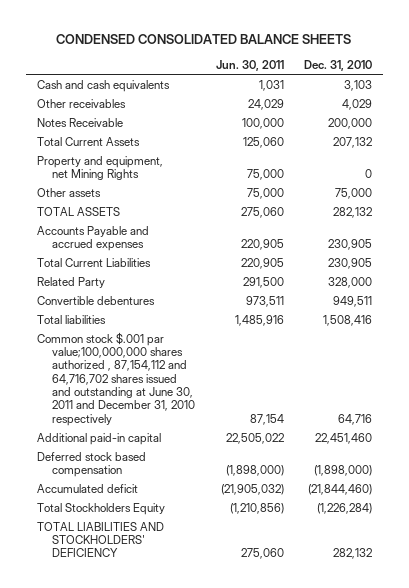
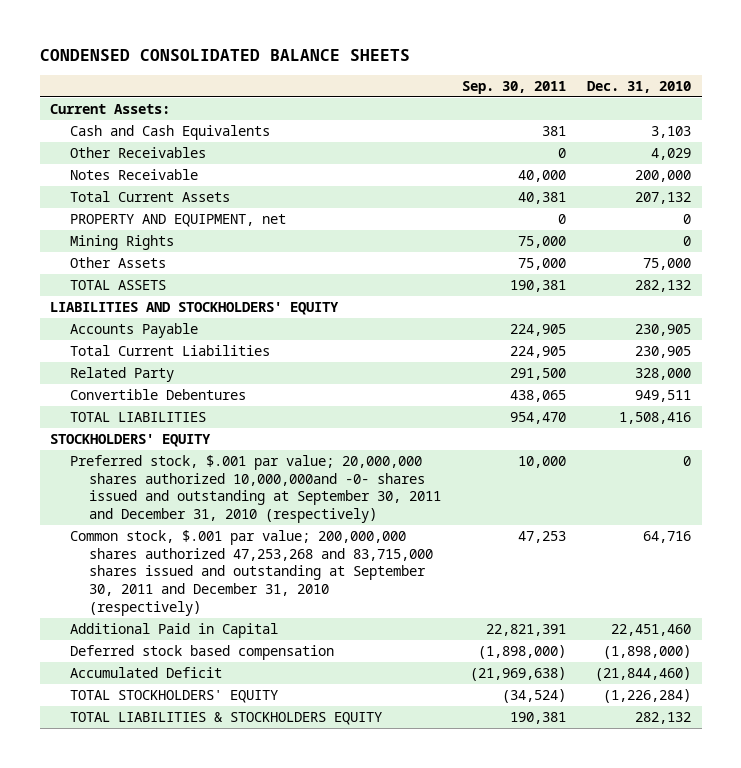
[215,60,284,72] Jun. 30, 2011 -> none
none -> [462,80,567,94] Sep. 30, 2011
none -> [49,103,170,114] Current Assets:
[36,79,170,92] Cash and cash equivalents -> [69,124,270,140] Cash and Cash Equivalents
[36,98,126,108] Other receivables -> [69,146,206,158] Other Receivables
[36,155,163,180] Property and equipment, net Mining Rights -> [69,213,286,227] PROPERTY AND EQUIPMENT, net
none -> [69,234,174,250] Mining Rights
[36,187,101,197] Other assets -> [69,256,166,268] Other Assets
none -> [49,301,339,315] LIABILITIES AND STOCKHOLDERS' EQUITY
[36,225,149,251] Accounts Payable and accrued expenses -> [69,322,198,338] Accounts Payable
[36,295,155,305] Convertible debentures -> [69,388,246,400] Convertible Debentures
[36,314,106,324] Total liabilities -> [69,411,206,422] TOTAL LIABILITIES
none -> [49,433,211,447] STOCKHOLDERS' EQUITY
none -> [69,454,442,524] Preferred stock, $.001 par value; 20,000,000 shares authorized 10,000,000and -0- shares issued and outstanding at September 30, 2011 and December 31, 2010 (respectively)
[36,331,195,426] Common stock $.001 par value;100,000,000 shares authorized , 87,154,112 and 64,716,702 shares issued and outstanding at June 30, 2011 and December 31, 2010 respectively -> [69,529,434,617] Common stock, $.001 par value; 200,000,000 shares authorized 47,253,268 and 83,715,000 shares issued and outstanding at September 30, 2011 and December 31, 2010 (respectively)
[36,432,161,445] Additional paid-in capital -> [69,622,278,638] Additional Paid in Capital
[36,483,138,493] Accumulated deficit -> [69,666,222,678] Accumulated Deficit
[36,502,165,515] Total Stockholders Equity -> [69,689,278,703] TOTAL STOCKHOLDERS' EQUITY
[36,521,164,558] TOTAL LIABILITIES AND STOCKHOLDERS' DEFICIENCY -> [69,711,382,725] TOTAL LIABILITIES & STOCKHOLDERS EQUITY

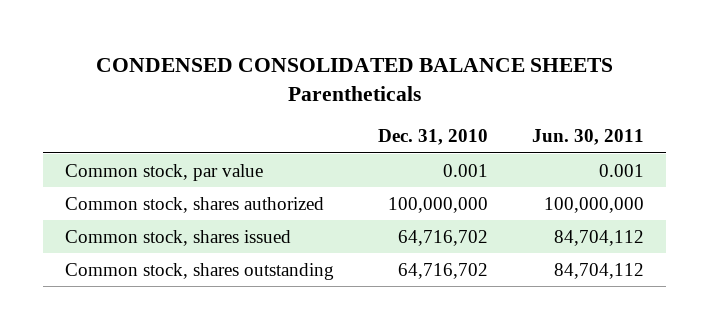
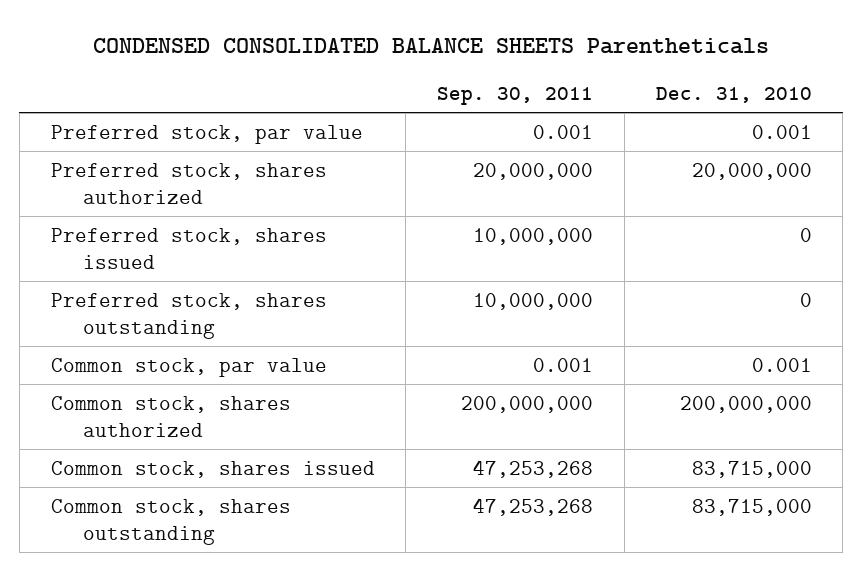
[532,129,645,146] Jun. 30, 2011 -> none
none -> [437,86,594,105] Sep. 30, 2011
none -> [50,124,363,144] Preferred stock, par value
none -> [50,162,327,204] Preferred stock, shares authorized
none -> [50,227,327,269] Preferred stock, shares issued
none -> [50,292,327,339] Preferred stock, shares outstanding
[388,196,489,213] 100,000,000 -> [679,395,812,413] 200,000,000
[398,229,489,246] 64,716,702 -> [691,460,812,478] 83,715,000
[398,262,489,279] 64,716,702 -> [691,498,812,516] 83,715,000

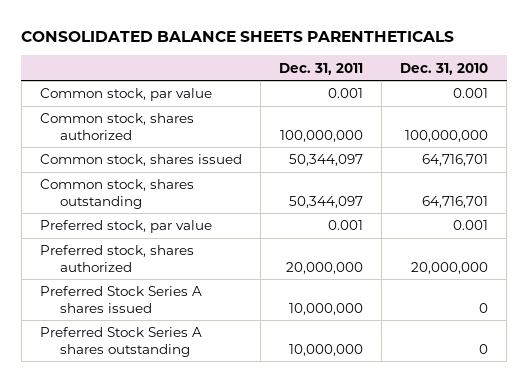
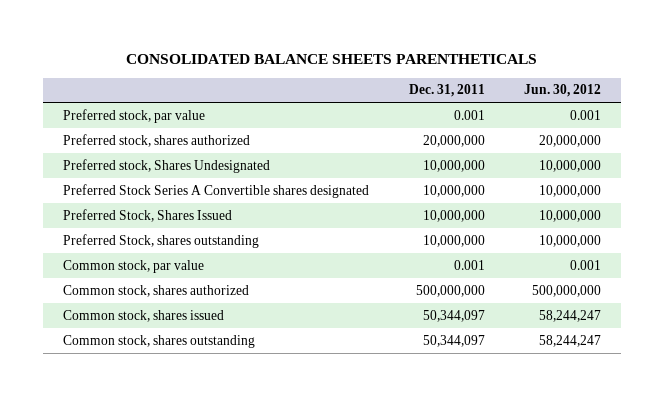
[400,62,489,75] Dec. 31, 2010 -> none
none -> [524,84,602,98] Jun. 30, 2012
[39,220,212,234] Preferred stock, par value -> [62,108,205,123] Preferred stock, par value
[39,245,194,272] Preferred stock, shares authorized -> [62,133,250,147] Preferred stock, shares authorized
none -> [62,158,270,173] Preferred stock, Shares Undesignated
none -> [62,183,369,198] Preferred Stock Series A Convertible shares designated
none -> [62,208,232,222] Preferred Stock, Shares Issued
none -> [62,233,259,248] Preferred Stock, shares outstanding
[280,129,364,142] 100,000,000 -> [415,284,485,297] 500,000,000
[39,286,202,313] Preferred Stock Series A shares issued -> none
[39,327,202,357] Preferred Stock Series A shares outstanding -> none

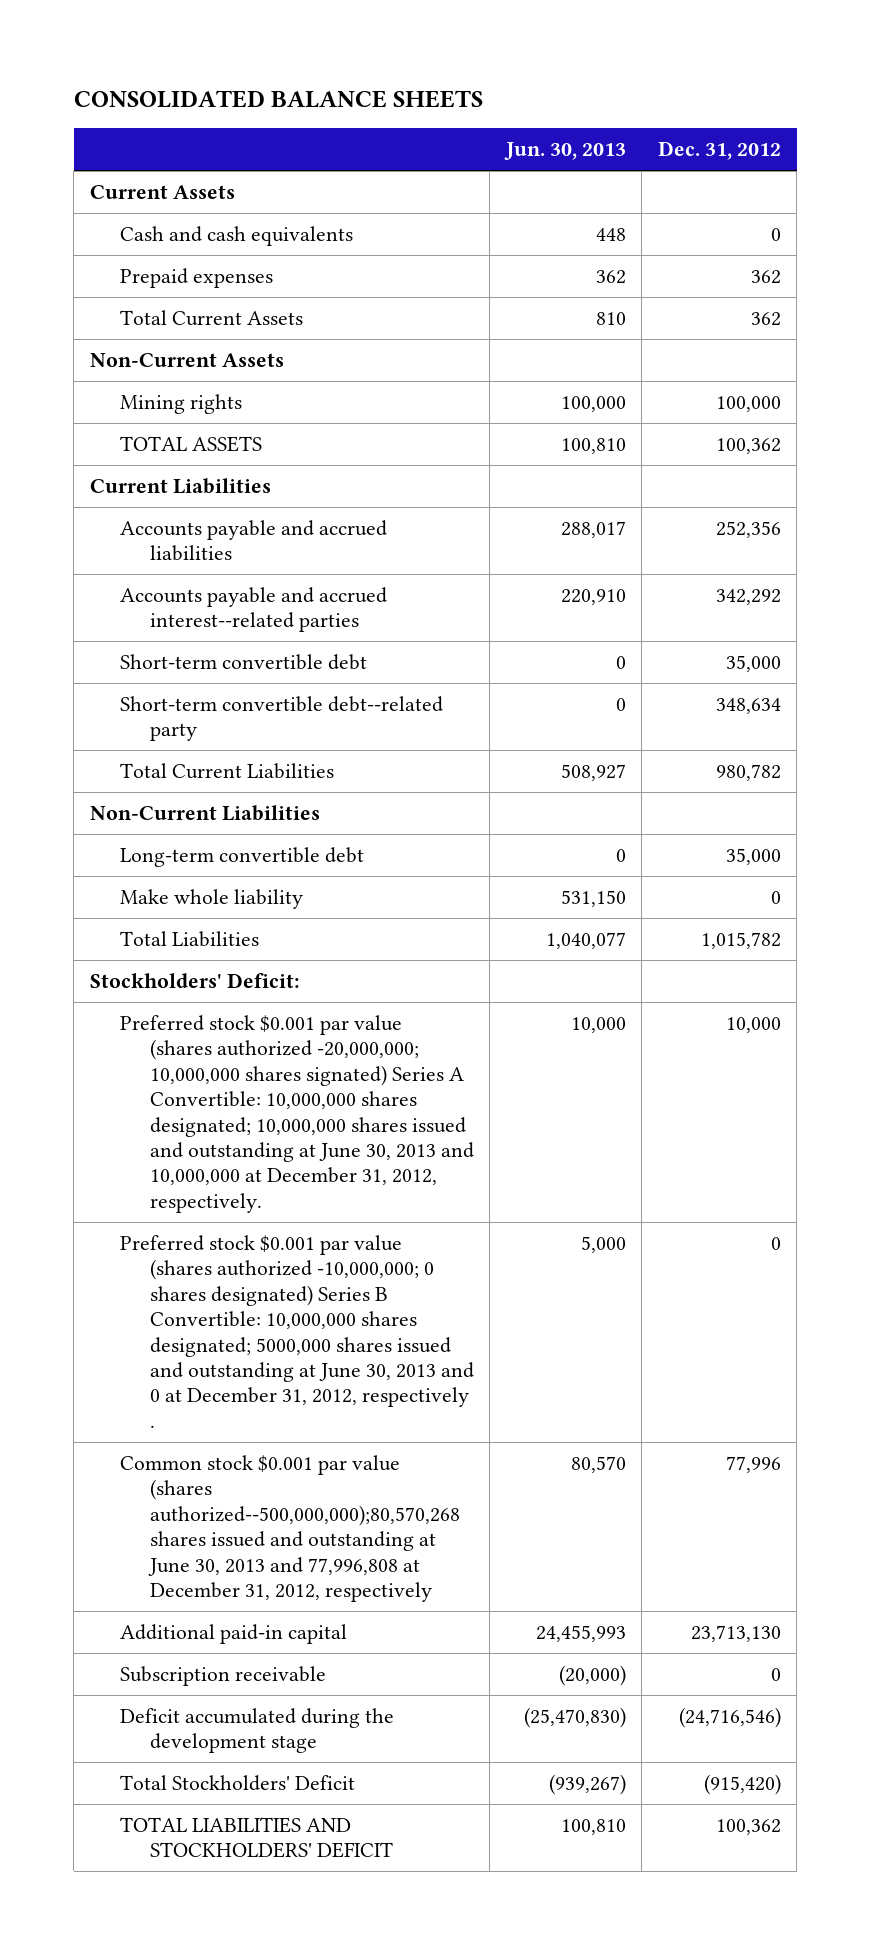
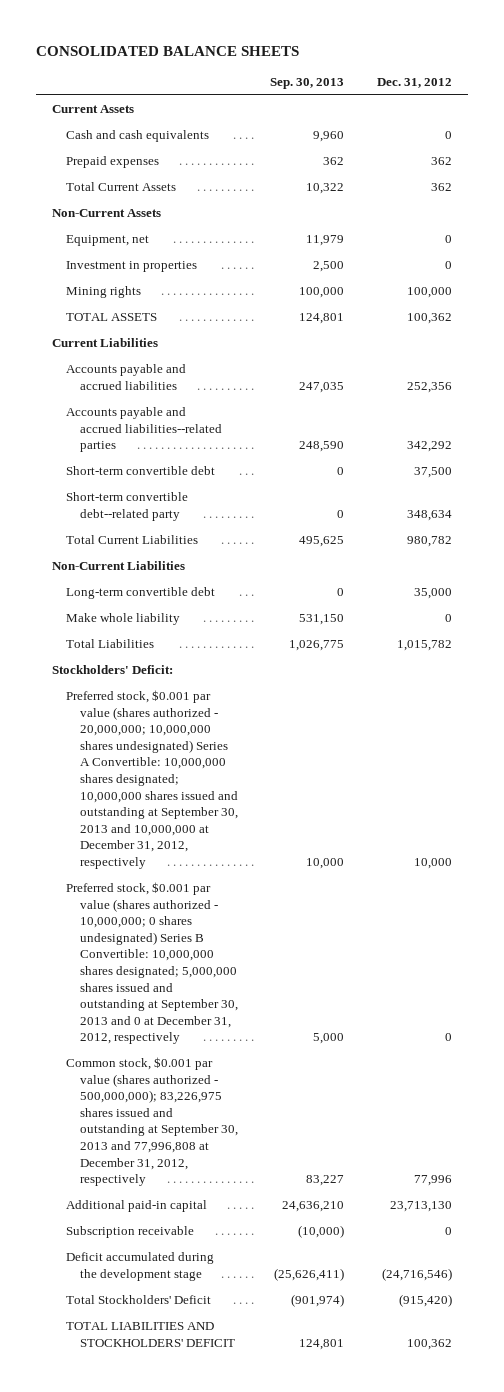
[503,142,626,161] Jun. 30, 2013 -> none
none -> [270,77,345,89] Sep. 30, 2013
none -> [65,235,149,247] Equipment, net
none -> [65,261,197,273] Investment in properties
[119,586,387,633] Accounts payable and accrued interest--related parties -> [65,407,222,453] Accounts payable and accrued liabilities--related parties
[725,654,781,672] 35,000 -> [413,467,452,479] 37,500
[119,1014,474,1213] Preferred stock $0.001 par value (shares authorized -20,000,000; 10,000,000 shares signated) Series A Convertible: 10,000,000 shares designated; 10,000,000 shares issued and outstanding at June 30, 2013 and 10,000,000 at December 31, 2012, respectively. -> [65,690,238,869] Preferred stock, $0.001 par value (shares authorized - 20,000,000; 10,000,000 shares undesignated) Series A Convertible: 10,000,000 shares designated; 10,000,000 shares issued and outstanding at September 30, 2013 and 10,000,000 at December 31, 2012, respectively
[119,1234,474,1428] Preferred stock $0.001 par value (shares authorized -10,000,000; 0 shares designated) Series B Convertible: 10,000,000 shares designated; 5000,000 shares issued and outstanding at June 30, 2013 and 0 at December 31, 2012, respectively . -> [65,882,238,1045] Preferred stock, $0.001 par value (shares authorized - 10,000,000; 0 shares undesignated) Series B Convertible: 10,000,000 shares designated; 5,000,000 shares issued and outstanding at September 30, 2013 and 0 at December 31, 2012, respectively
[119,1454,460,1603] Common stock $0.001 par value (shares authorized--500,000,000);80,570,268 shares issued and outstanding at June 30, 2013 and 77,996,808 at December 31, 2012, respectively -> [65,1057,238,1187] Common stock, $0.001 par value (shares authorized - 500,000,000); 83,226,975 shares issued and outstanding at September 30, 2013 and 77,996,808 at December 31, 2012, respectively

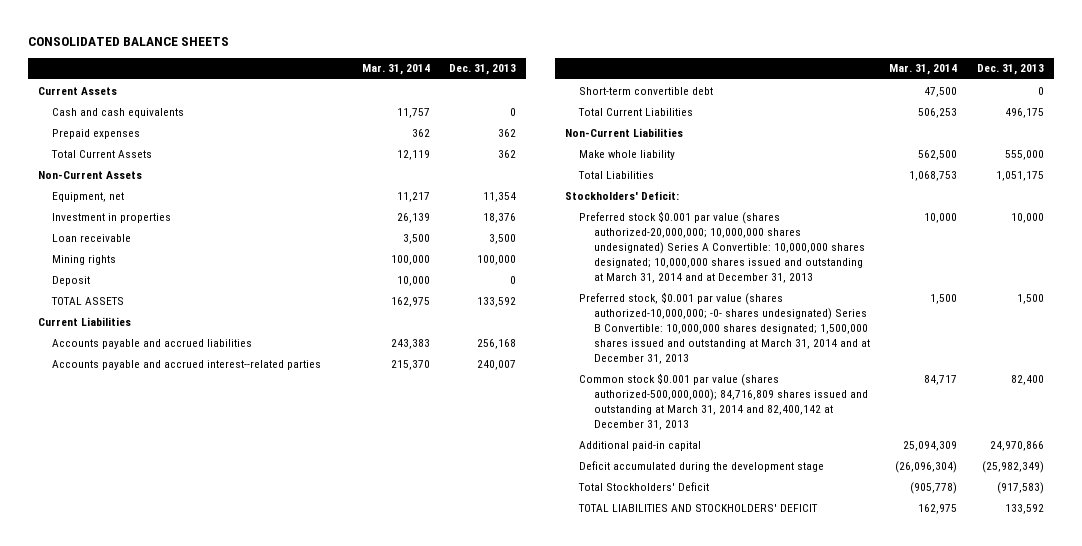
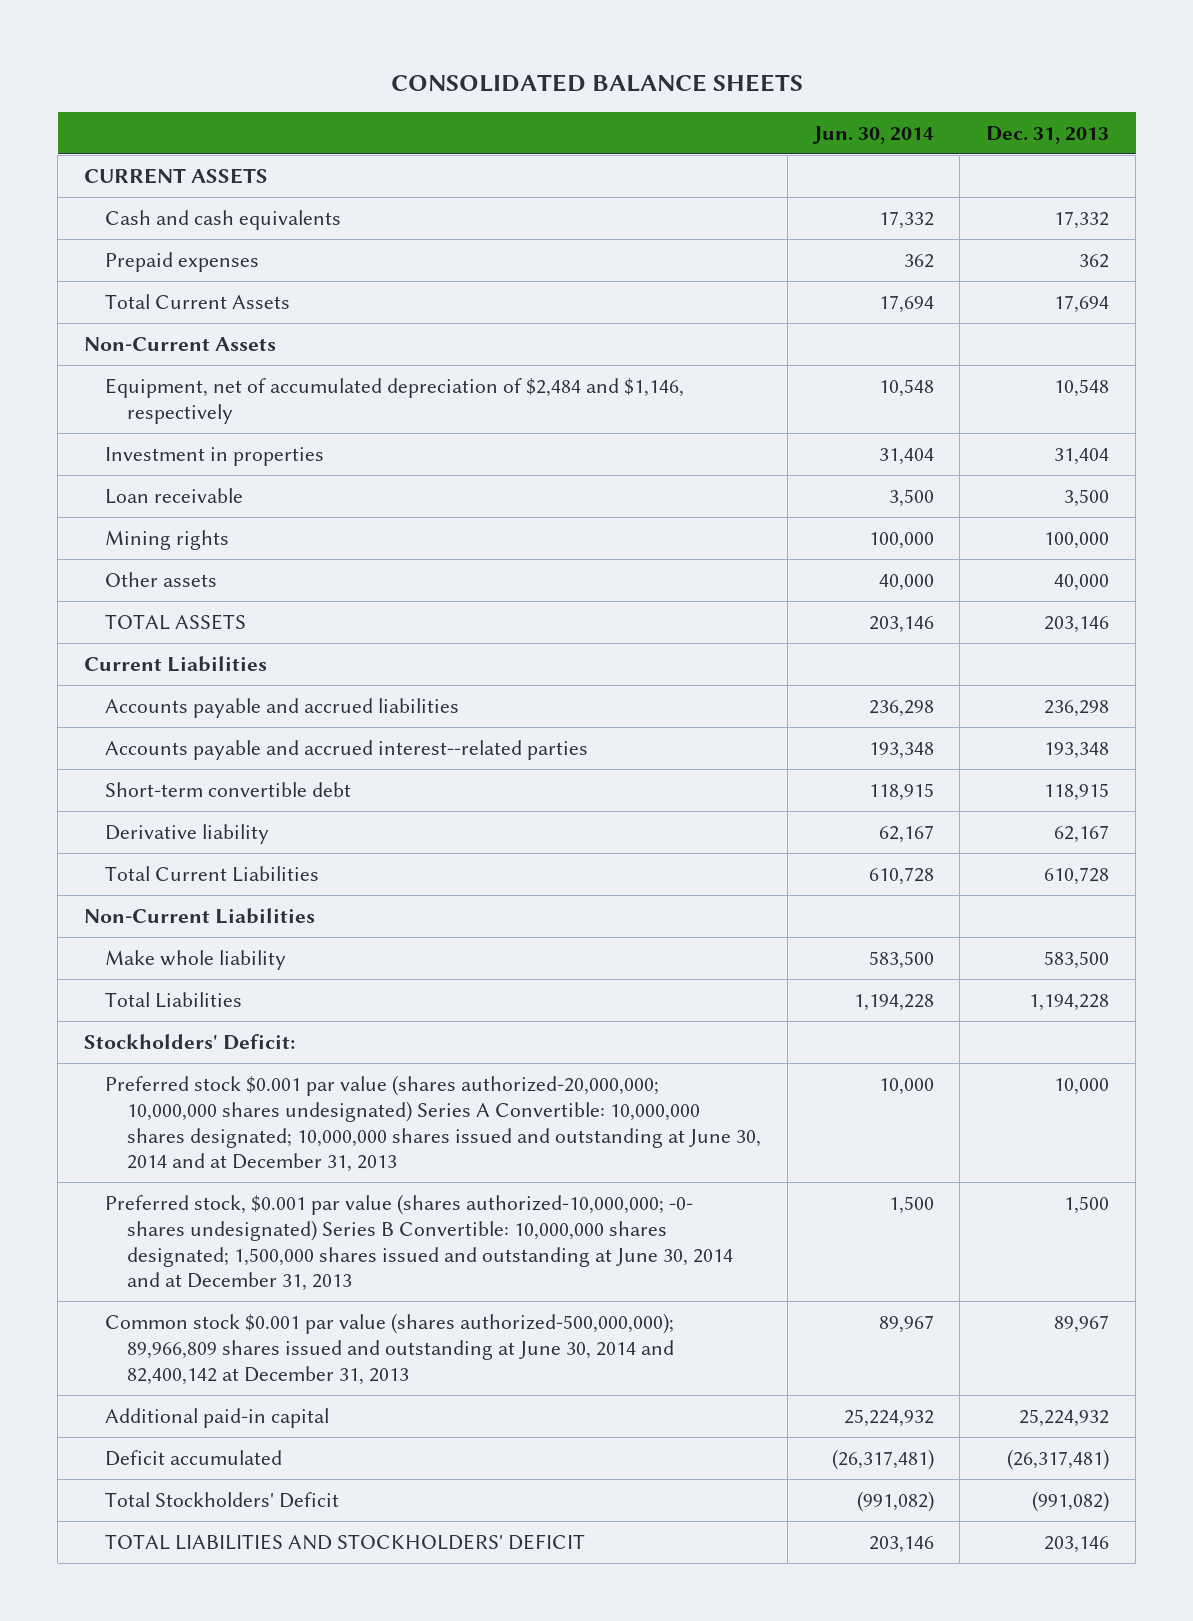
[361,64,430,76] Mar. 31, 2014 -> none
none -> [811,125,934,144] Jun. 30, 2014
[37,86,117,95] Current Assets -> [83,167,268,184] CURRENT ASSETS
[510,107,517,116] 0 -> [1054,210,1110,229] 17,332
[498,149,517,158] 362 -> [1054,294,1110,313] 17,694
[51,191,124,202] Equipment, net -> none
none -> [105,377,685,424] Equipment, net of accumulated depreciation of $2,484 and $1,146, respectively
[483,212,517,223] 18,376 -> [1054,447,1110,465] 31,404
[51,275,90,286] Deposit -> none
none -> [105,571,218,587] Other assets
[477,296,517,307] 133,592 -> [1044,615,1110,633] 203,146
[477,338,517,349] 256,168 -> [1044,699,1110,717] 236,298
[477,359,517,370] 240,007 -> [1044,741,1110,759] 193,348
[1037,86,1044,95] 0 -> [1044,782,1110,801] 118,915
none -> [105,823,270,844] Derivative liability
[1004,107,1044,118] 496,175 -> [1044,866,1110,885] 610,728
[1004,149,1044,160] 555,000 -> [1044,950,1110,969] 583,500
[995,170,1044,181] 1,051,175 -> [1029,993,1110,1011] 1,194,228
[579,210,865,283] Preferred stock $0.001 par value (shares authorized-20,000,000; 10,000,000 shares undesignated) Series A Convertible: 10,000,000 shares designated; 10,000,000 shares issued and outstanding at March 31, 2014 and at December 31, 2013 -> [105,1074,761,1173] Preferred stock $0.001 par value (shares authorized-20,000,000; 10,000,000 shares undesignated) Series A Convertible: 10,000,000 shares designated; 10,000,000 shares issued and outstanding at June 30, 2014 and at December 31, 2013
[579,291,870,364] Preferred stock, $0.001 par value (shares authorized-10,000,000; -0- shares undesignated) Series B Convertible: 10,000,000 shares designated; 1,500,000 shares issued and outstanding at March 31, 2014 and at December 31, 2013 -> [105,1193,733,1292] Preferred stock, $0.001 par value (shares authorized-10,000,000; -0- shares undesignated) Series B Convertible: 10,000,000 shares designated; 1,500,000 shares issued and outstanding at June 30, 2014 and at December 31, 2013
[579,372,868,430] Common stock $0.001 par value (shares authorized-500,000,000); 84,716,809 shares issued and outstanding at March 31, 2014 and 82,400,142 at December 31, 2013 -> [105,1312,675,1385] Common stock $0.001 par value (shares authorized-500,000,000); 89,966,809 shares issued and outstanding at June 30, 2014 and 82,400,142 at December 31, 2013
[1010,374,1044,385] 82,400 -> [1054,1314,1110,1333] 89,967
[989,440,1044,451] 24,970,866 -> [1019,1408,1110,1427] 25,224,932
[579,460,825,472] Deficit accumulated during the development stage -> [105,1449,283,1466] Deficit accumulated
[981,460,1044,473] (25,982,349) -> [1007,1448,1110,1470] (26,317,481)
[996,481,1044,494] (917,583) -> [1032,1490,1110,1512] (991,082)
[1004,503,1044,514] 133,592 -> [1044,1535,1110,1553] 203,146

